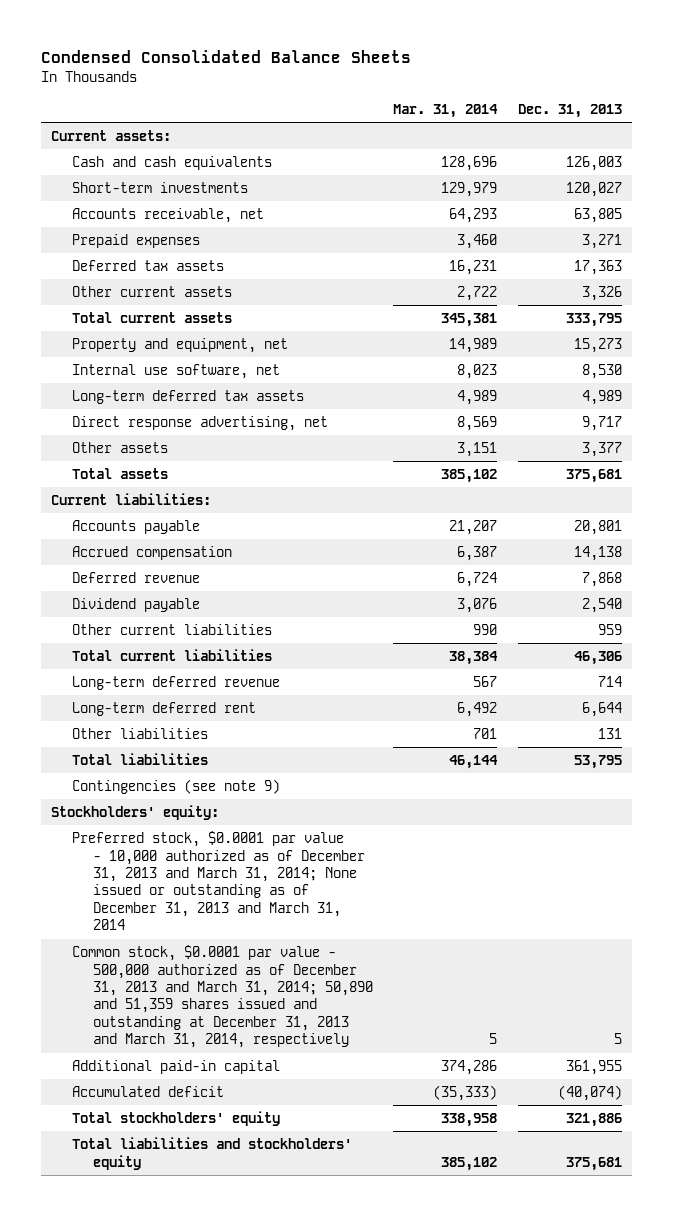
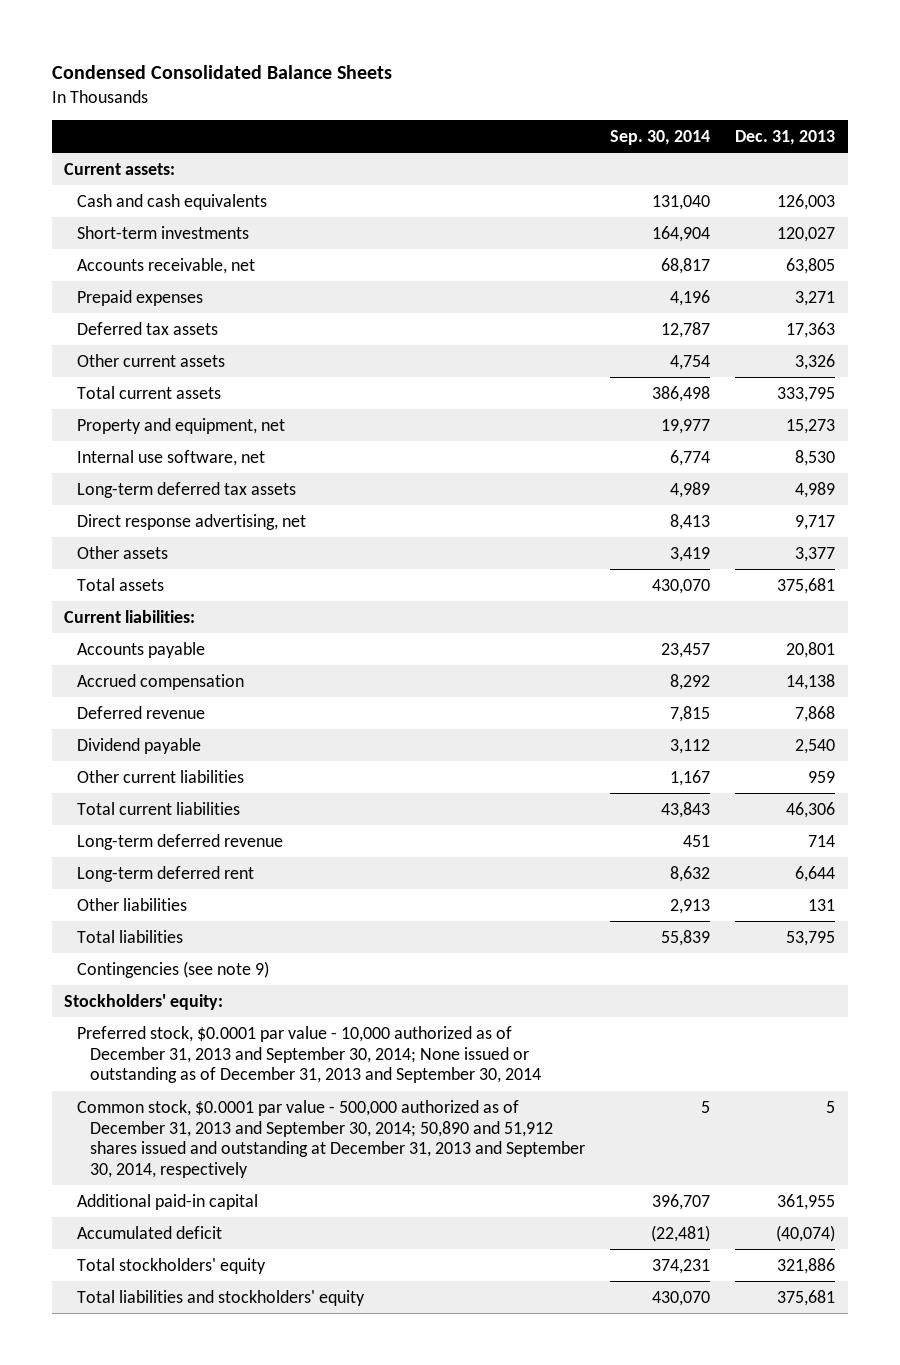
[393,104,499,119] Mar. 31, 2014 -> none
none -> [610,129,711,145] Sep. 30, 2014
[72,831,366,931] Preferred stock, $0.0001 par value - 10,000 authorized as of December 31, 2013 and March 31, 2014; None issued or outstanding as of December 31, 2013 and March 31, 2014 -> [77,1025,542,1084] Preferred stock, $0.0001 par value - 10,000 authorized as of December 31, 2013 and September 30, 2014; None issued or outstanding as of December 31, 2013 and September 30, 2014
[72,945,374,1049] Common stock, $0.0001 par value - 500,000 authorized as of December 31, 2013 and March 31, 2014; 50,890 and 51,359 shares issued and outstanding at December 31, 2013 and March 31, 2014, respectively -> [77,1099,586,1179] Common stock, $0.0001 par value - 500,000 authorized as of December 31, 2013 and September 30, 2014; 50,890 and 51,912 shares issued and outstanding at December 31, 2013 and September 30, 2014, respectively

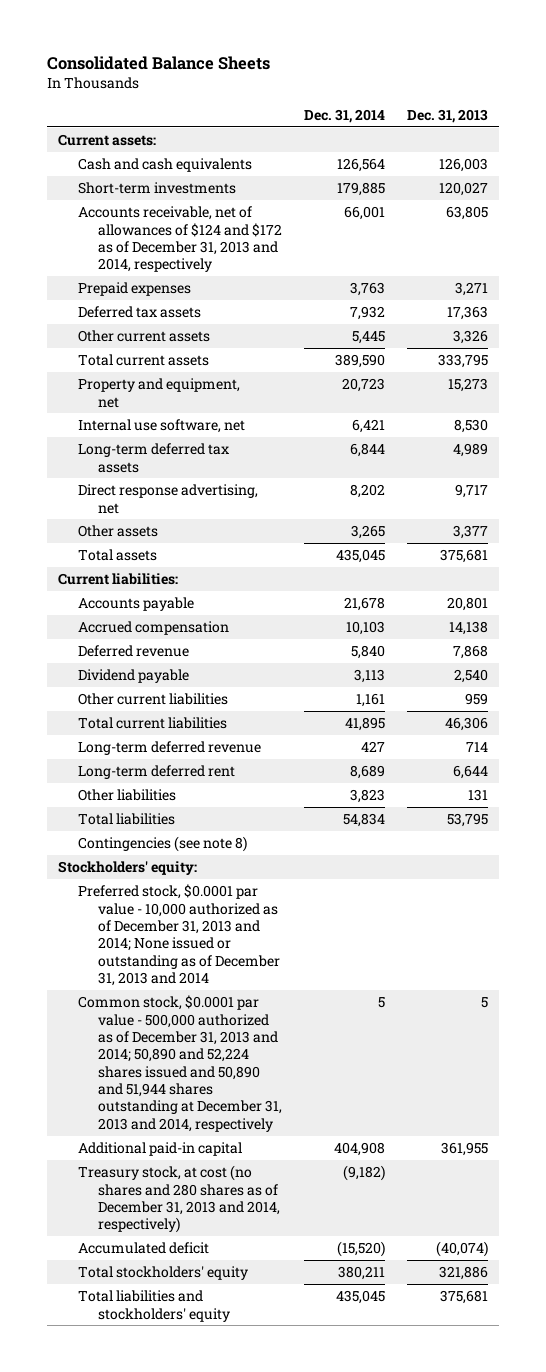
[52,65,393,80] Condensed Consolidated Balance Sheets -> [47,56,271,71] Consolidated Balance Sheets
[610,129,711,145] Sep. 30, 2014 -> none
none -> [304,108,386,123] Dec. 31, 2014
[77,257,256,274] Accounts receivable, net -> [78,206,283,273] Accounts receivable, net of allowances of $124 and $172 as of December 31, 2013 and 2014, respectively
[77,960,270,978] Contingencies (see note 9) -> [78,836,248,853] Contingencies (see note 8)
[77,1025,542,1084] Preferred stock, $0.0001 par value - 10,000 authorized as of December 31, 2013 and September 30, 2014; None issued or outstanding as of December 31, 2013 and September 30, 2014 -> [78,884,281,986] Preferred stock, $0.0001 par value - 10,000 authorized as of December 31, 2013 and 2014; None issued or outstanding as of December 31, 2013 and 2014
[77,1099,586,1179] Common stock, $0.0001 par value - 500,000 authorized as of December 31, 2013 and September 30, 2014; 50,890 and 51,912 shares issued and outstanding at December 31, 2013 and September 30, 2014, respectively -> [78,995,283,1132] Common stock, $0.0001 par value - 500,000 authorized as of December 31, 2013 and 2014; 50,890 and 52,224 shares issued and 50,890 and 51,944 shares outstanding at December 31, 2013 and 2014, respectively
none -> [78,1165,281,1234] Treasury stock, at cost (no shares and 280 shares as of December 31, 2013 and 2014, respectively)

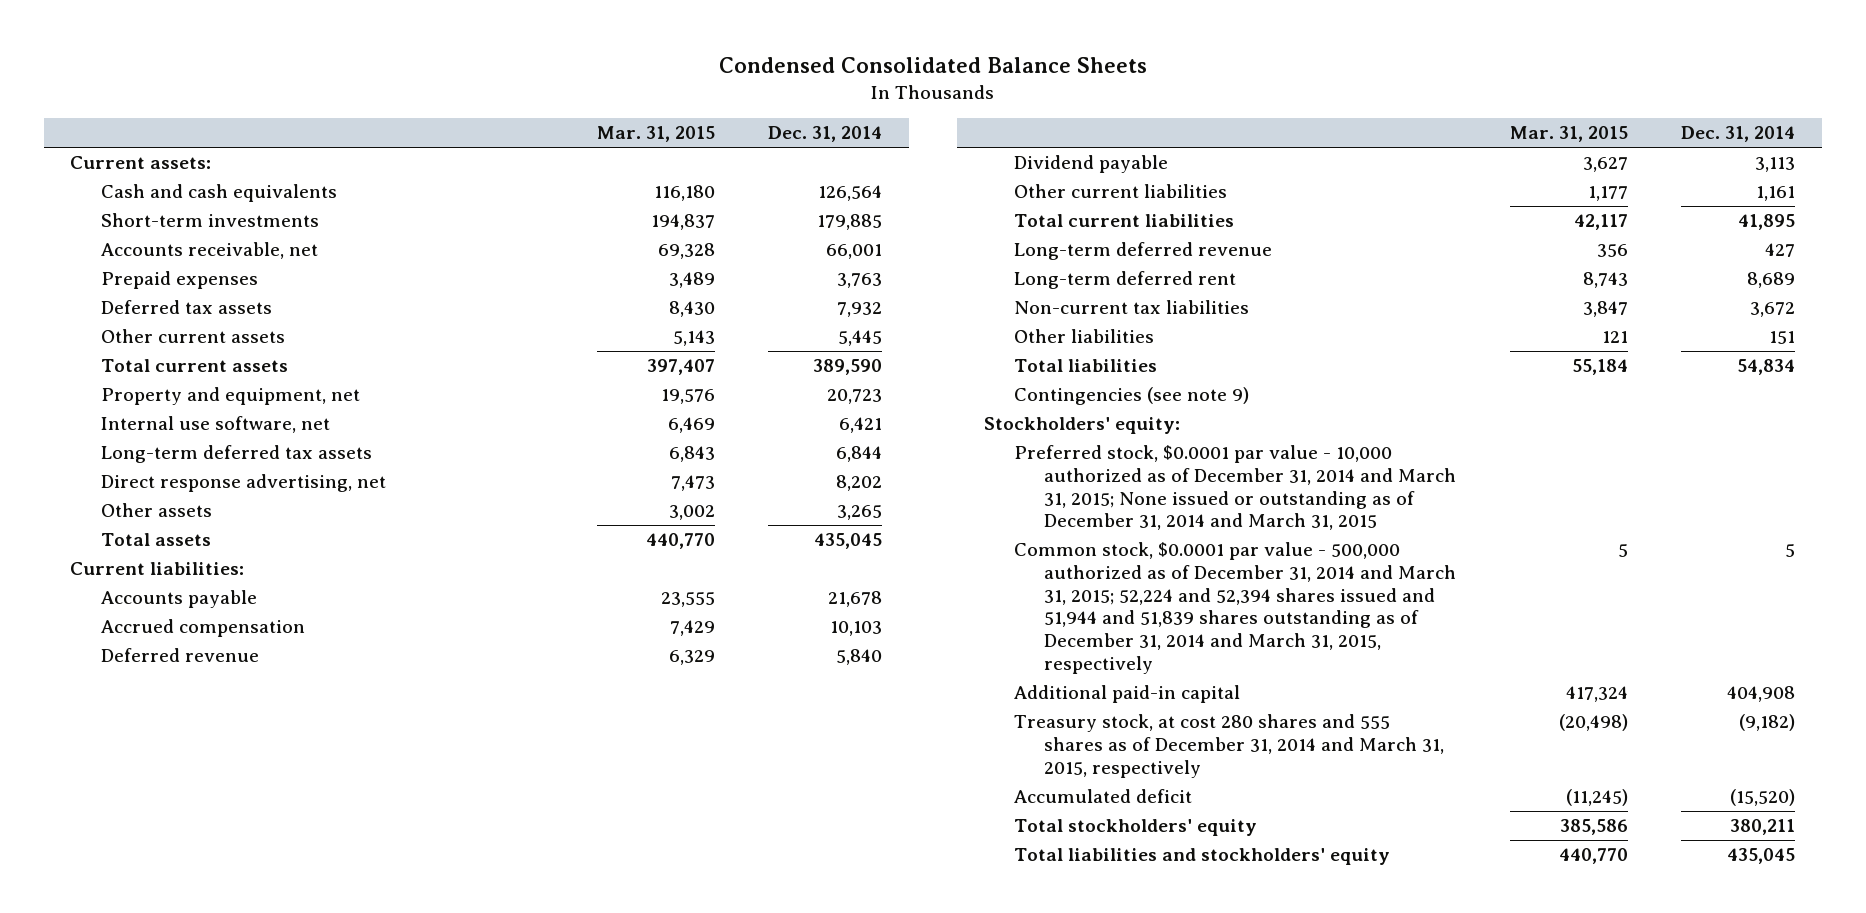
[47,56,271,71] Consolidated Balance Sheets -> [718,57,1147,74] Condensed Consolidated Balance Sheets
[406,108,488,123] Dec. 31, 2013 -> none
none -> [596,126,715,143] Mar. 31, 2015
[78,206,283,273] Accounts receivable, net of allowances of $124 and $172 as of December 31, 2013 and 2014, respectively -> [100,242,318,260] Accounts receivable, net
none -> [1013,300,1249,315] Non-current tax liabilities
[350,789,386,804] 3,823 -> [1769,331,1796,345] 151
[78,836,248,853] Contingencies (see note 8) -> [1013,387,1249,406] Contingencies (see note 9)
[78,884,281,986] Preferred stock, $0.0001 par value - 10,000 authorized as of December 31, 2013 and 2014; None issued or outstanding as of December 31, 2013 and 2014 -> [1013,445,1457,531] Preferred stock, $0.0001 par value - 10,000 authorized as of December 31, 2014 and March 31, 2015; None issued or outstanding as of December 31, 2014 and March 31, 2015
[78,995,283,1132] Common stock, $0.0001 par value - 500,000 authorized as of December 31, 2013 and 2014; 50,890 and 52,224 shares issued and 50,890 and 51,944 shares outstanding at December 31, 2013 and 2014, respectively -> [1013,542,1457,675] Common stock, $0.0001 par value - 500,000 authorized as of December 31, 2014 and March 31, 2015; 52,224 and 52,394 shares issued and 51,944 and 51,839 shares outstanding as of December 31, 2014 and March 31, 2015, respectively
[78,1165,281,1234] Treasury stock, at cost (no shares and 280 shares as of December 31, 2013 and 2014, respectively) -> [1013,714,1445,778] Treasury stock, at cost 280 shares and 555 shares as of December 31, 2014 and March 31, 2015, respectively

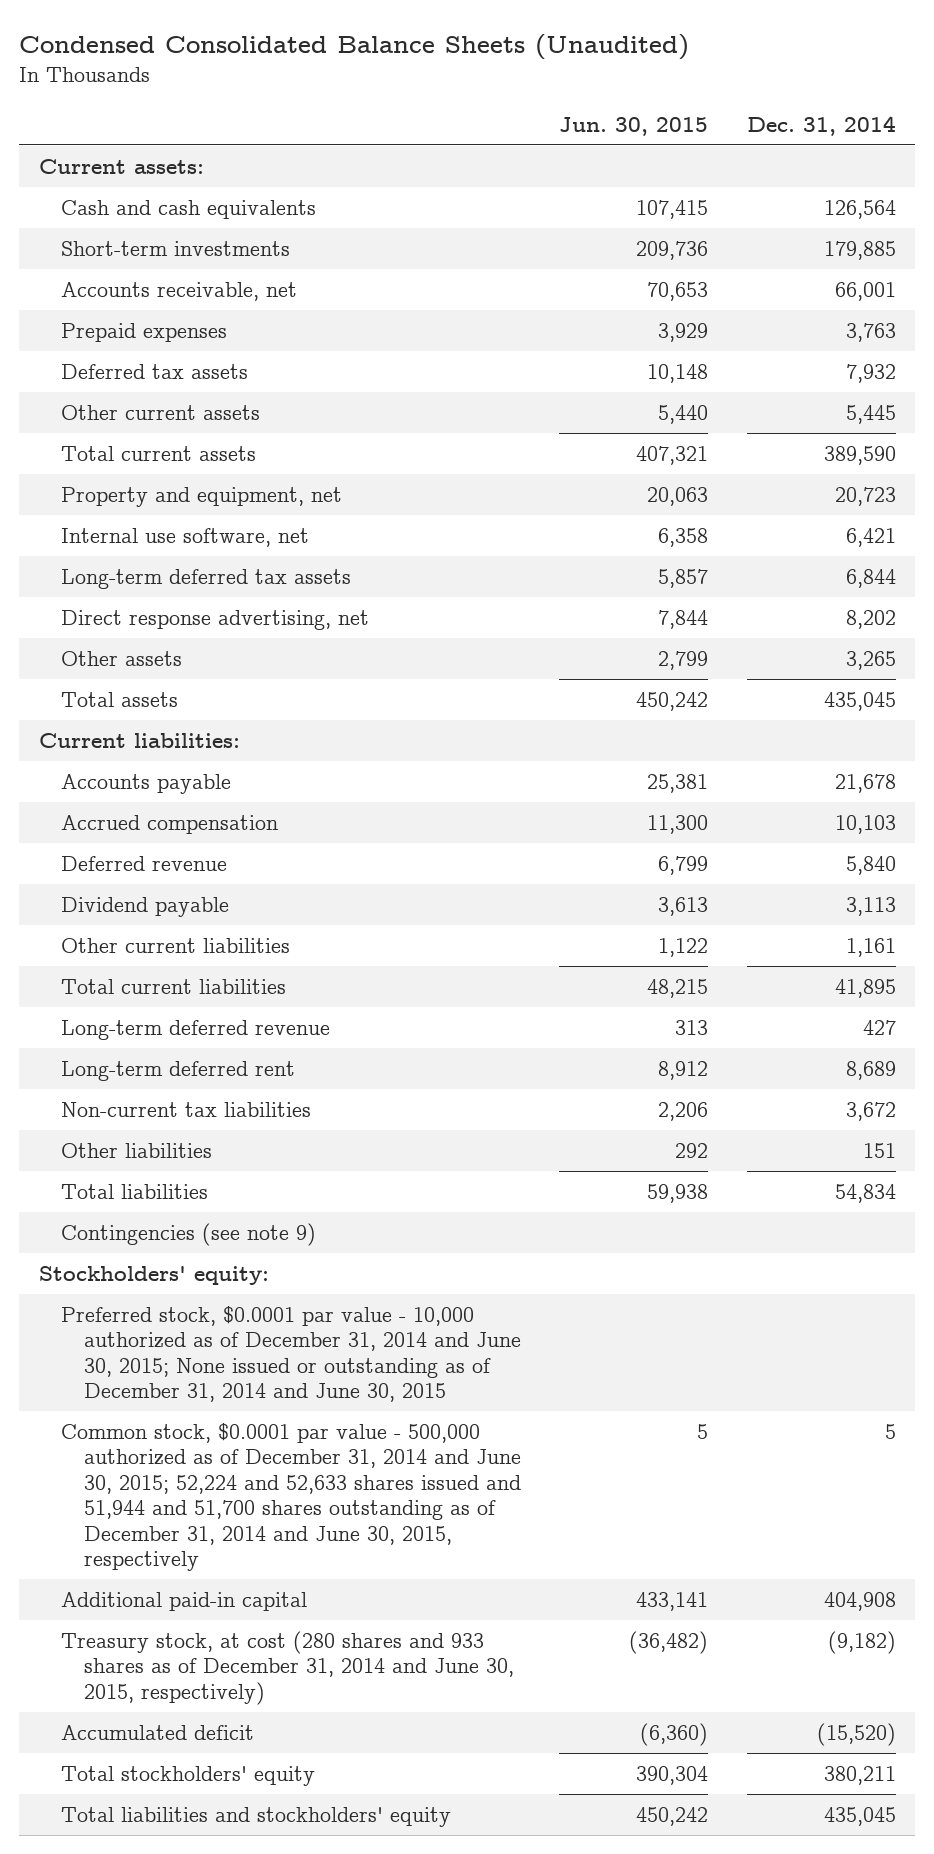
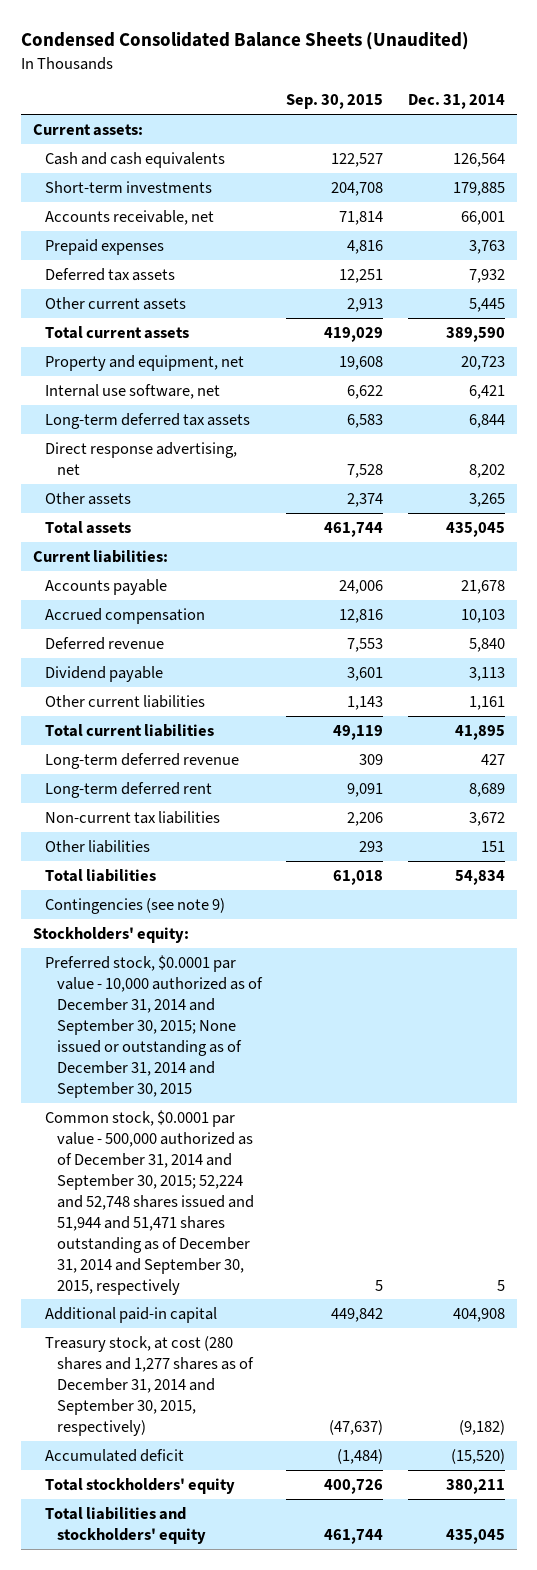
[559,116,709,136] Jun. 30, 2015 -> none
none -> [286,94,384,110] Sep. 30, 2015
[61,1305,522,1403] Preferred stock, $0.0001 par value - 10,000 authorized as of December 31, 2014 and June 30, 2015; None issued or outstanding as of December 31, 2014 and June 30, 2015 -> [44,954,264,1098] Preferred stock, $0.0001 par value - 10,000 authorized as of December 31, 2014 and September 30, 2015; None issued or outstanding as of December 31, 2014 and September 30, 2015
[61,1422,522,1571] Common stock, $0.0001 par value - 500,000 authorized as of December 31, 2014 and June 30, 2015; 52,224 and 52,633 shares issued and 51,944 and 51,700 shares outstanding as of December 31, 2014 and June 30, 2015, respectively -> [44,1109,255,1295] Common stock, $0.0001 par value - 500,000 authorized as of December 31, 2014 and September 30, 2015; 52,224 and 52,748 shares issued and 51,944 and 51,471 shares outstanding as of December 31, 2014 and September 30, 2015, respectively
[61,1630,515,1705] Treasury stock, at cost (280 shares and 933 shares as of December 31, 2014 and June 30, 2015, respectively) -> [44,1335,255,1436] Treasury stock, at cost (280 shares and 1,277 shares as of December 31, 2014 and September 30, 2015, respectively)

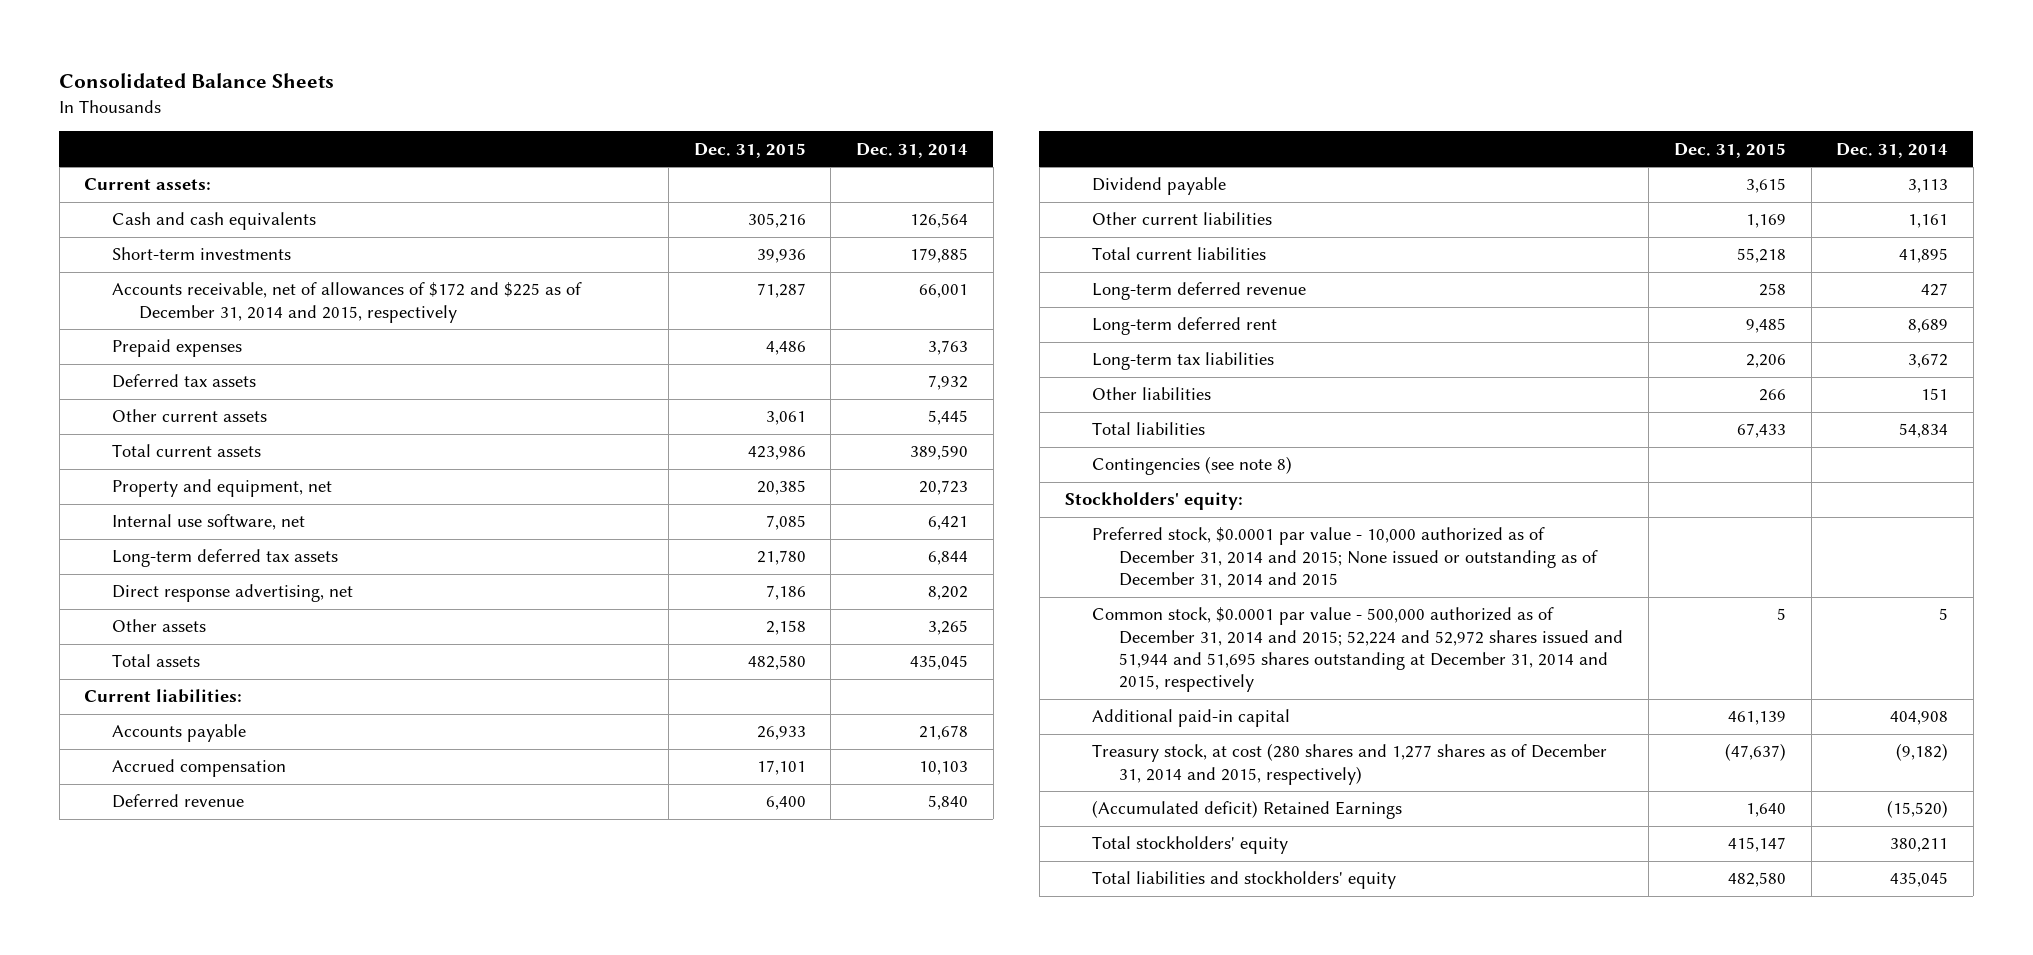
[20,32,469,51] Condensed Consolidated Balance Sheets (Unaudited) -> [59,72,335,88] Consolidated Balance Sheets
[286,94,384,110] Sep. 30, 2015 -> none
none -> [693,142,806,158] Dec. 31, 2015
[44,209,214,225] Accounts receivable, net -> [111,282,582,323] Accounts receivable, net of allowances of $172 and $225 as of December 31, 2014 and 2015, respectively
[44,810,220,824] Non-current tax liabilities -> [1092,352,1275,371] Long-term tax liabilities
[44,897,225,914] Contingencies (see note 9) -> [1092,456,1293,476] Contingencies (see note 8)
[44,954,264,1098] Preferred stock, $0.0001 par value - 10,000 authorized as of December 31, 2014 and September 30, 2015; None issued or outstanding as of December 31, 2014 and September 30, 2015 -> [1092,527,1599,589] Preferred stock, $0.0001 par value - 10,000 authorized as of December 31, 2014 and 2015; None issued or outstanding as of December 31, 2014 and 2015
[44,1109,255,1295] Common stock, $0.0001 par value - 500,000 authorized as of December 31, 2014 and September 30, 2015; 52,224 and 52,748 shares issued and 51,944 and 51,471 shares outstanding as of December 31, 2014 and September 30, 2015, respectively -> [1092,607,1624,693] Common stock, $0.0001 par value - 500,000 authorized as of December 31, 2014 and 2015; 52,224 and 52,972 shares issued and 51,944 and 51,695 shares outstanding at December 31, 2014 and 2015, respectively
[44,1335,255,1436] Treasury stock, at cost (280 shares and 1,277 shares as of December 31, 2014 and September 30, 2015, respectively) -> [1092,743,1608,785] Treasury stock, at cost (280 shares and 1,277 shares as of December 31, 2014 and 2015, respectively)
[44,1448,184,1462] Accumulated deficit -> [1092,800,1403,820] (Accumulated deficit) Retained Earnings

